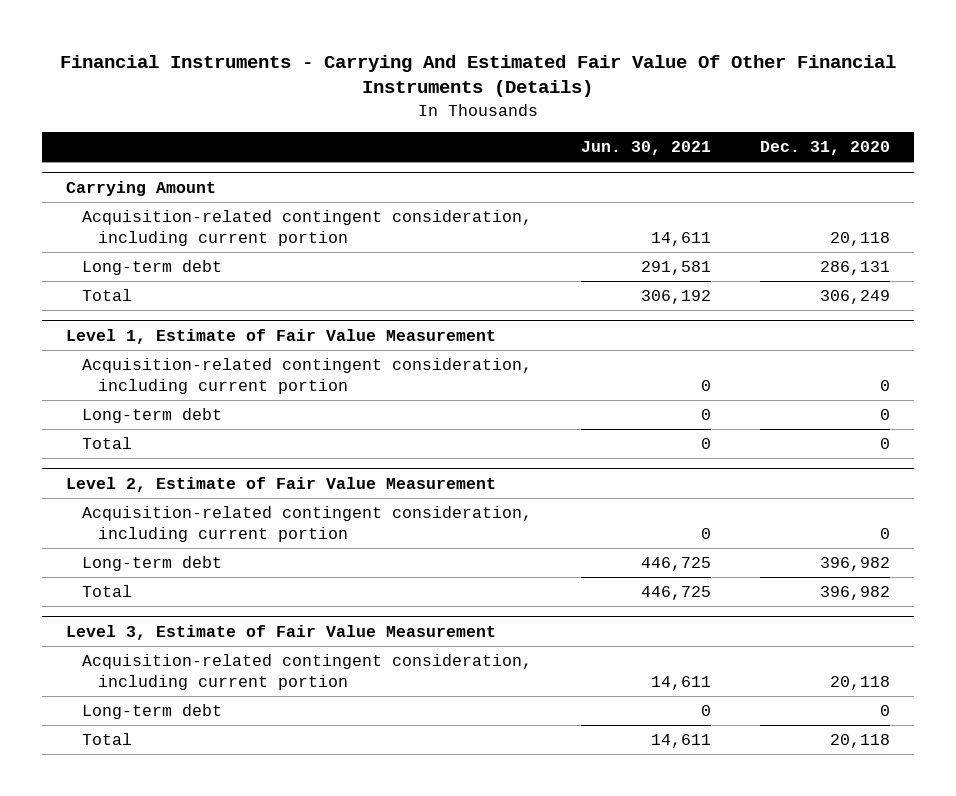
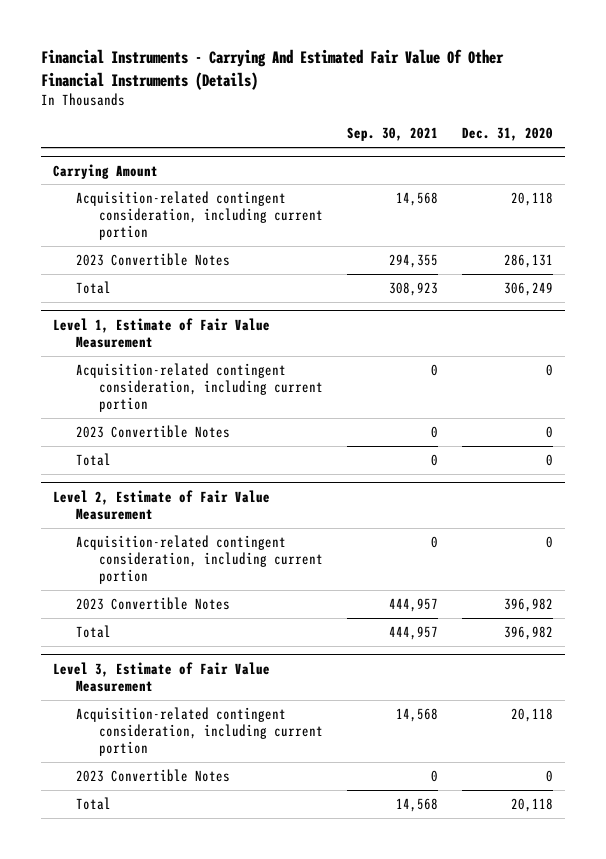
[580,141,711,156] Jun. 30, 2021 -> none
none -> [346,127,438,142] Sep. 30, 2021
[82,259,223,275] Long-term debt -> [75,252,230,266] 2023 Convertible Notes
[82,407,223,423] Long-term debt -> [75,424,230,438] 2023 Convertible Notes
[82,555,223,571] Long-term debt -> [75,596,230,610] 2023 Convertible Notes
[82,703,223,719] Long-term debt -> [75,768,230,782] 2023 Convertible Notes

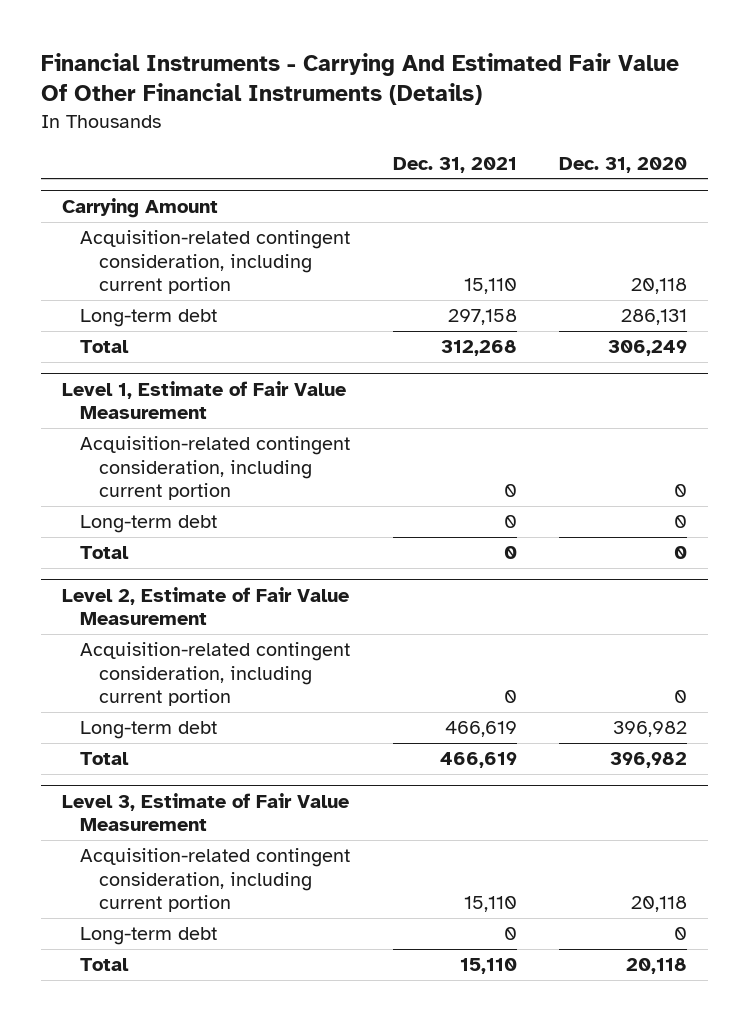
[346,127,438,142] Sep. 30, 2021 -> none
none -> [392,156,517,173] Dec. 31, 2021
[75,252,230,266] 2023 Convertible Notes -> [80,309,218,328] Long-term debt
[75,424,230,438] 2023 Convertible Notes -> [80,515,218,534] Long-term debt
[75,596,230,610] 2023 Convertible Notes -> [80,721,218,740] Long-term debt
[75,768,230,782] 2023 Convertible Notes -> [80,927,218,946] Long-term debt

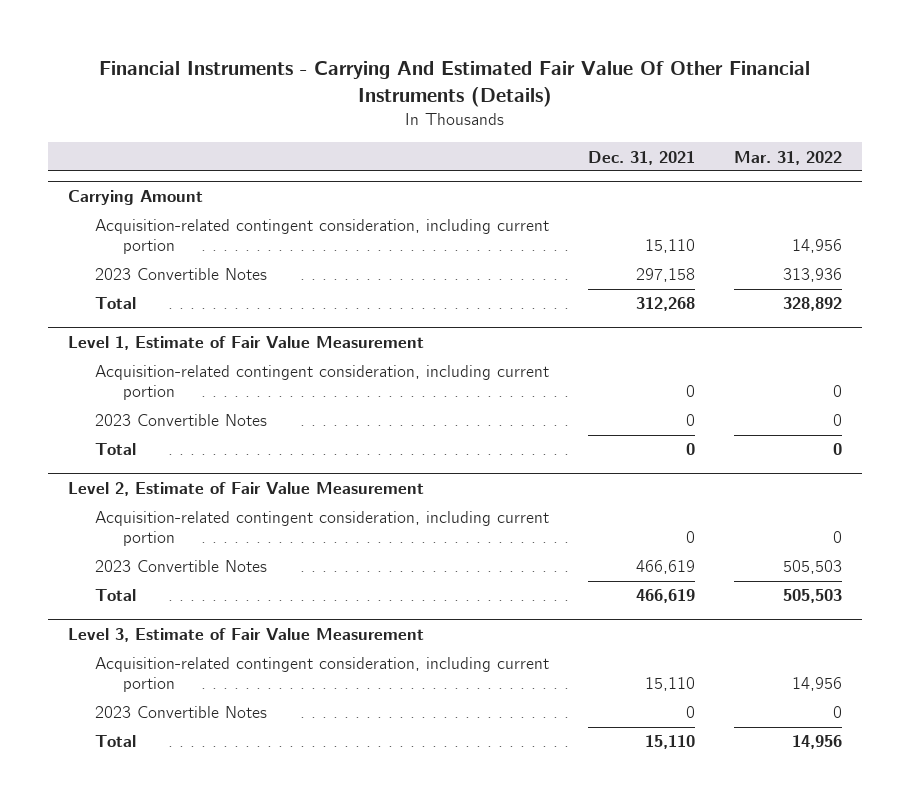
[559,156,688,173] Dec. 31, 2020 -> none
none -> [734,150,843,165] Mar. 31, 2022
[80,309,218,328] Long-term debt -> [95,268,268,281] 2023 Convertible Notes
[80,515,218,534] Long-term debt -> [95,414,268,427] 2023 Convertible Notes
[80,721,218,740] Long-term debt -> [95,560,268,573] 2023 Convertible Notes
[80,927,218,946] Long-term debt -> [95,706,268,719] 2023 Convertible Notes

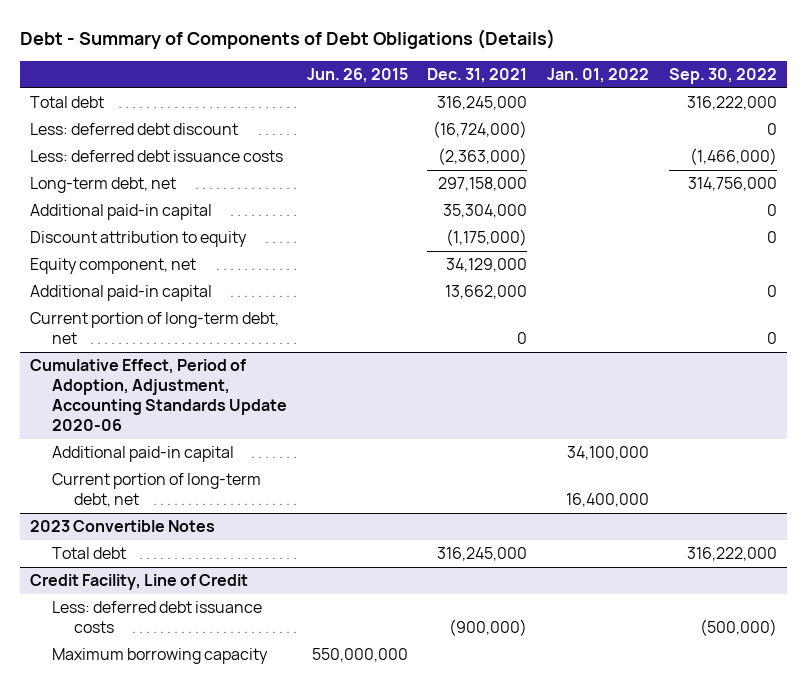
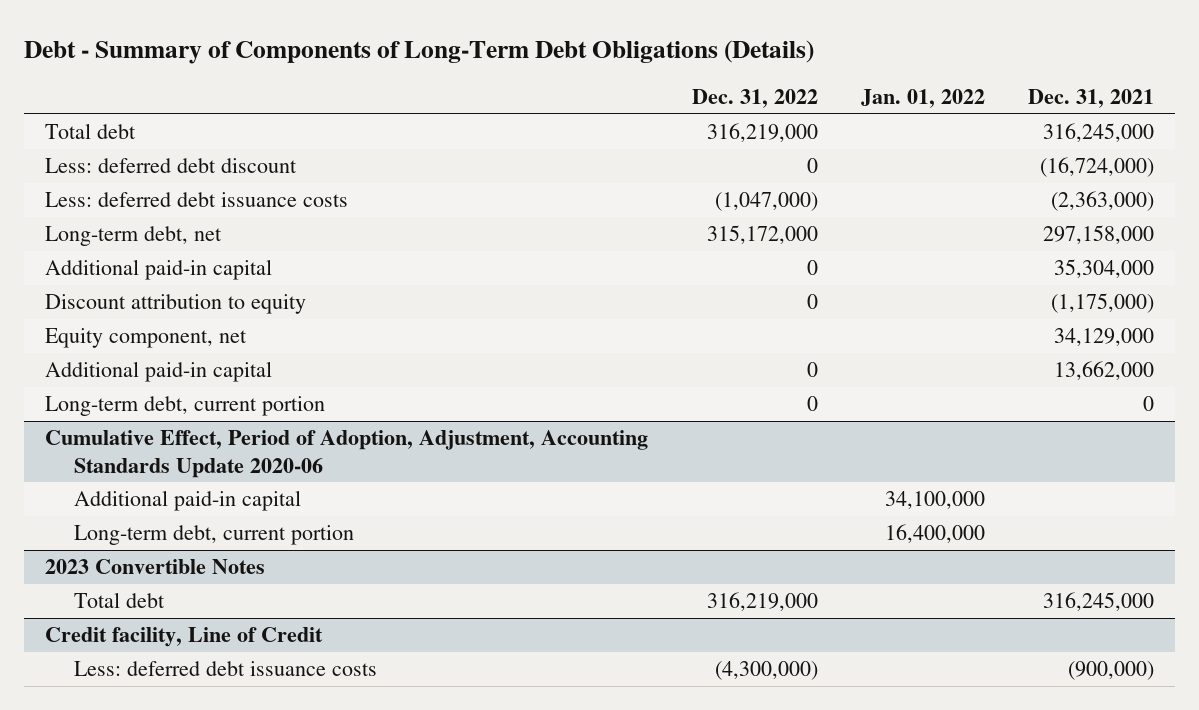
[20,28,556,49] Debt - Summary of Components of Debt Obligations (Details) -> [23,40,814,65] Debt - Summary of Components of Long-Term Debt Obligations (Details)
[306,68,408,84] Jun. 26, 2015 -> none
[668,68,777,85] Sep. 30, 2022 -> none
none -> [691,89,818,109] Dec. 31, 2022
[30,312,280,345] Current portion of long-term debt, net -> [45,396,326,417] Long-term debt, current portion
[51,473,261,508] Current portion of long-term debt, net -> [74,525,355,546] Long-term debt, current portion
[30,574,249,591] Credit Facility, Line of Credit -> [45,627,324,648] Credit facility, Line of Credit
[51,648,268,665] Maximum borrowing capacity -> none

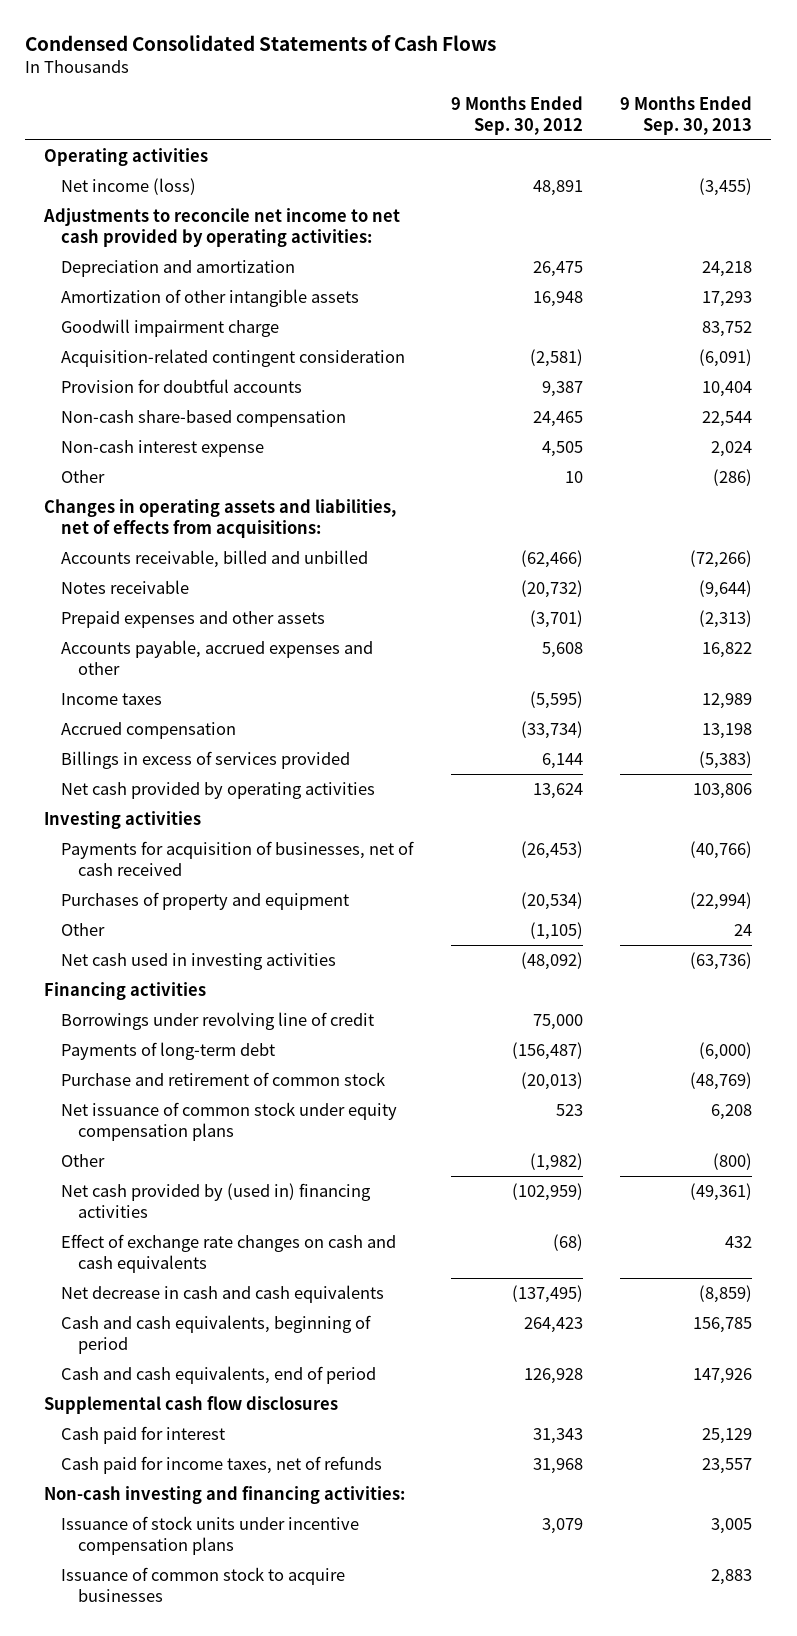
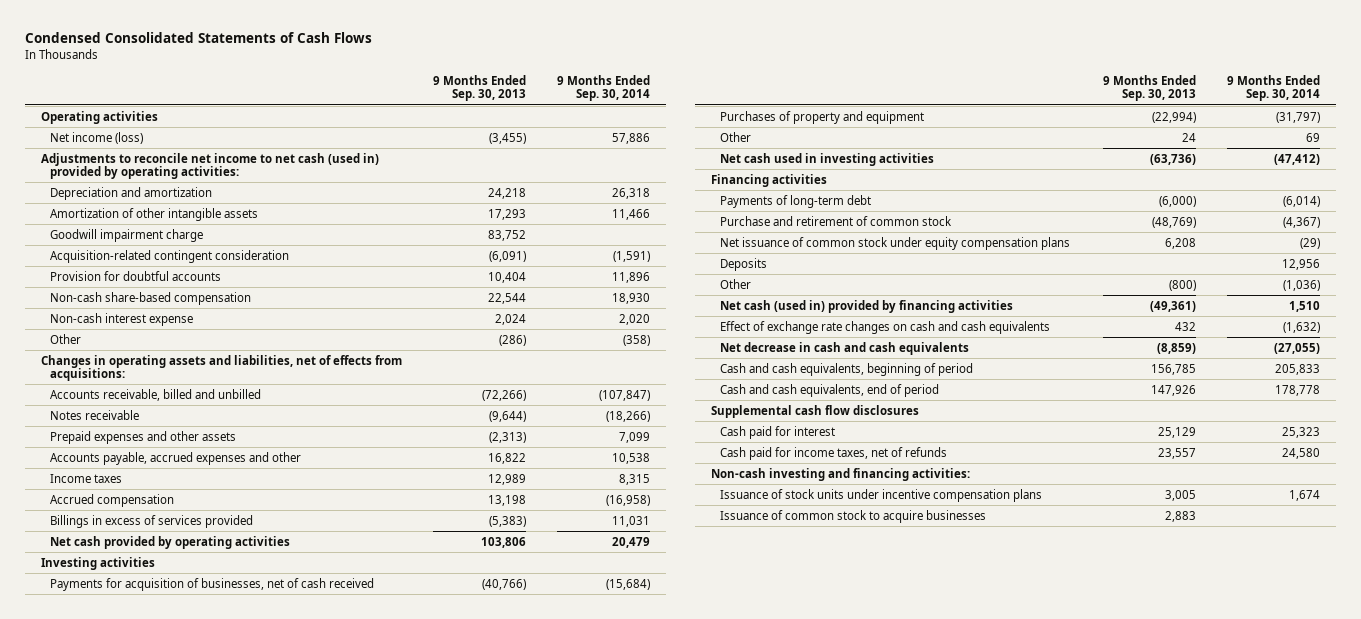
[450,95,583,135] 9 Months Ended Sep. 30, 2012 -> none
none -> [557,74,651,102] 9 Months Ended Sep. 30, 2014
[43,207,401,247] Adjustments to reconcile net income to net cash provided by operating activities: -> [40,152,379,180] Adjustments to reconcile net income to net cash (used in) provided by operating activities:
[60,1011,374,1030] Borrowings under revolving line of credit -> none
none -> [719,257,767,271] Deposits
[60,1182,371,1218] Net cash provided by (used in) financing activities -> [719,299,1013,313] Net cash (used in) provided by financing activities

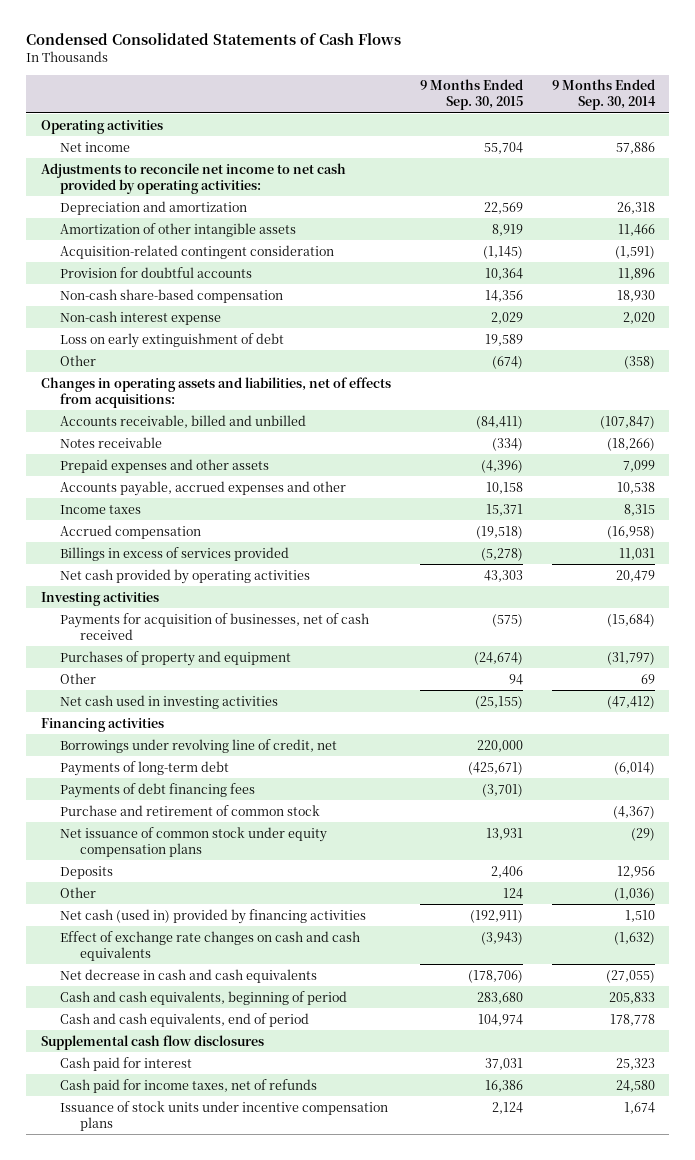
[432,74,526,102] 9 Months Ended Sep. 30, 2013 -> none
none -> [419,79,523,111] 9 Months Ended Sep. 30, 2015
[50,131,144,144] Net income (loss) -> [60,141,131,152] Net income
[40,152,379,180] Adjustments to reconcile net income to net cash (used in) provided by operating activities: -> [40,162,346,194] Adjustments to reconcile net income to net cash provided by operating activities:
[50,228,204,242] Goodwill impairment charge -> none
none -> [60,332,285,348] Loss on early extinguishment of debt
none -> [60,738,338,753] Borrowings under revolving line of credit, net
none -> [60,782,256,798] Payments of debt financing fees
[710,467,970,481] Non-cash investing and financing activities: -> none
[719,509,986,523] Issuance of common stock to acquire businesses -> none

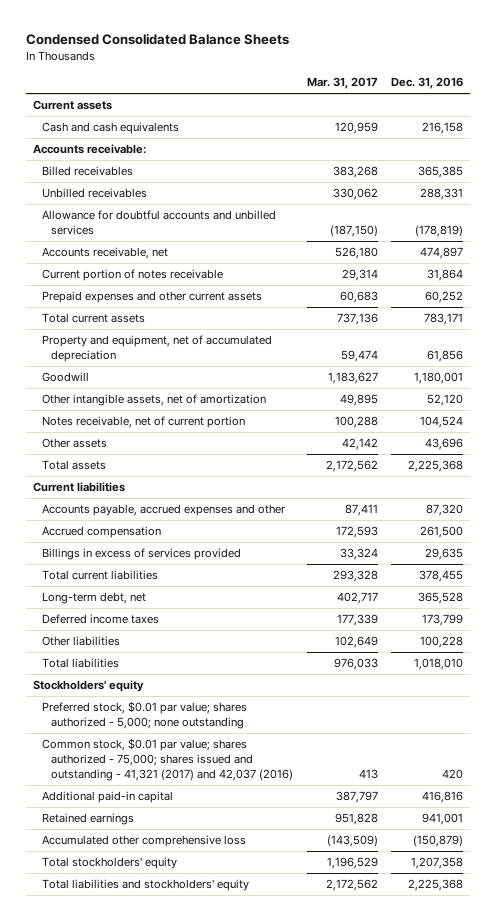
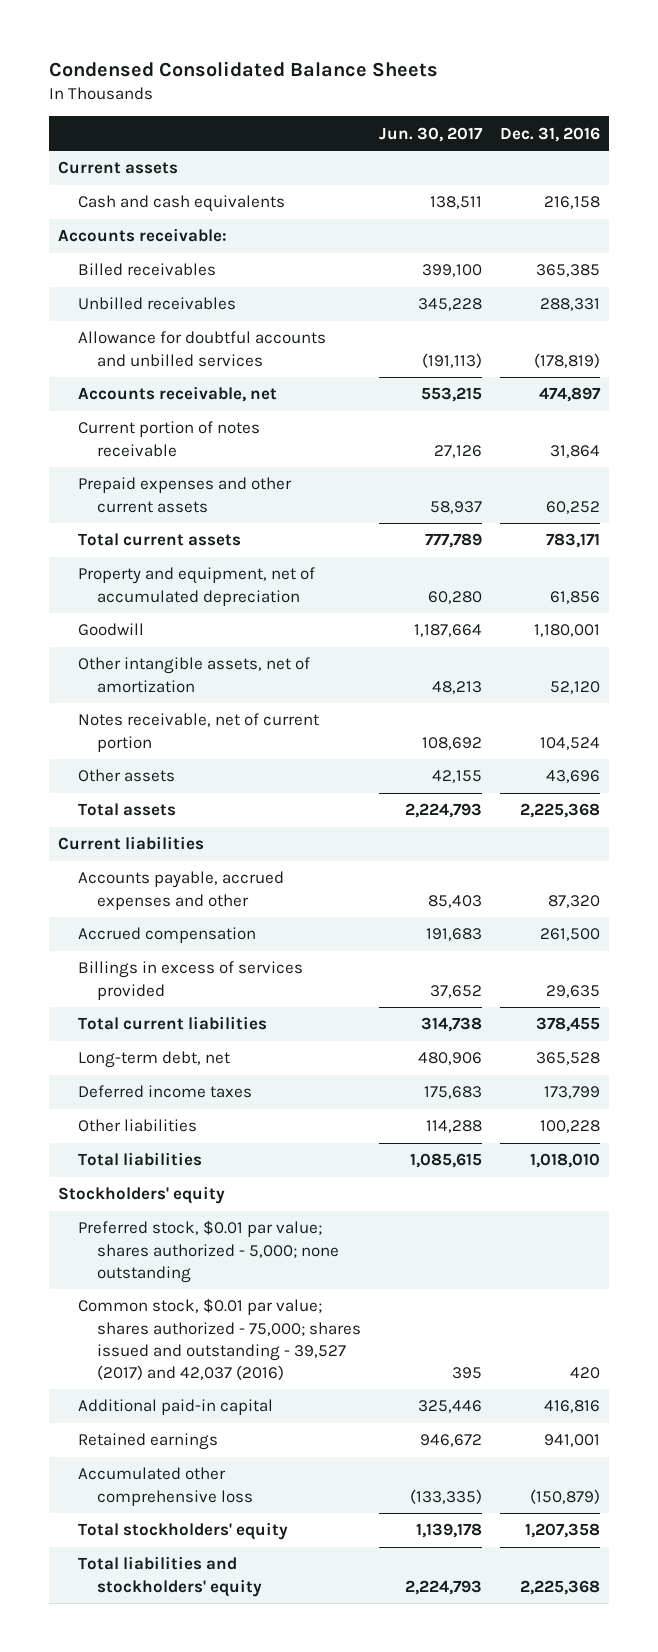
[306,77,378,90] Mar. 31, 2017 -> none
none -> [379,126,484,142] Jun. 30, 2017
[42,738,294,781] Common stock, $0.01 par value; shares authorized - 75,000; shares issued and outstanding - 41,321 (2017) and 42,037 (2016) -> [77,1298,362,1380] Common stock, $0.01 par value; shares authorized - 75,000; shares issued and outstanding - 39,527 (2017) and 42,037 (2016)

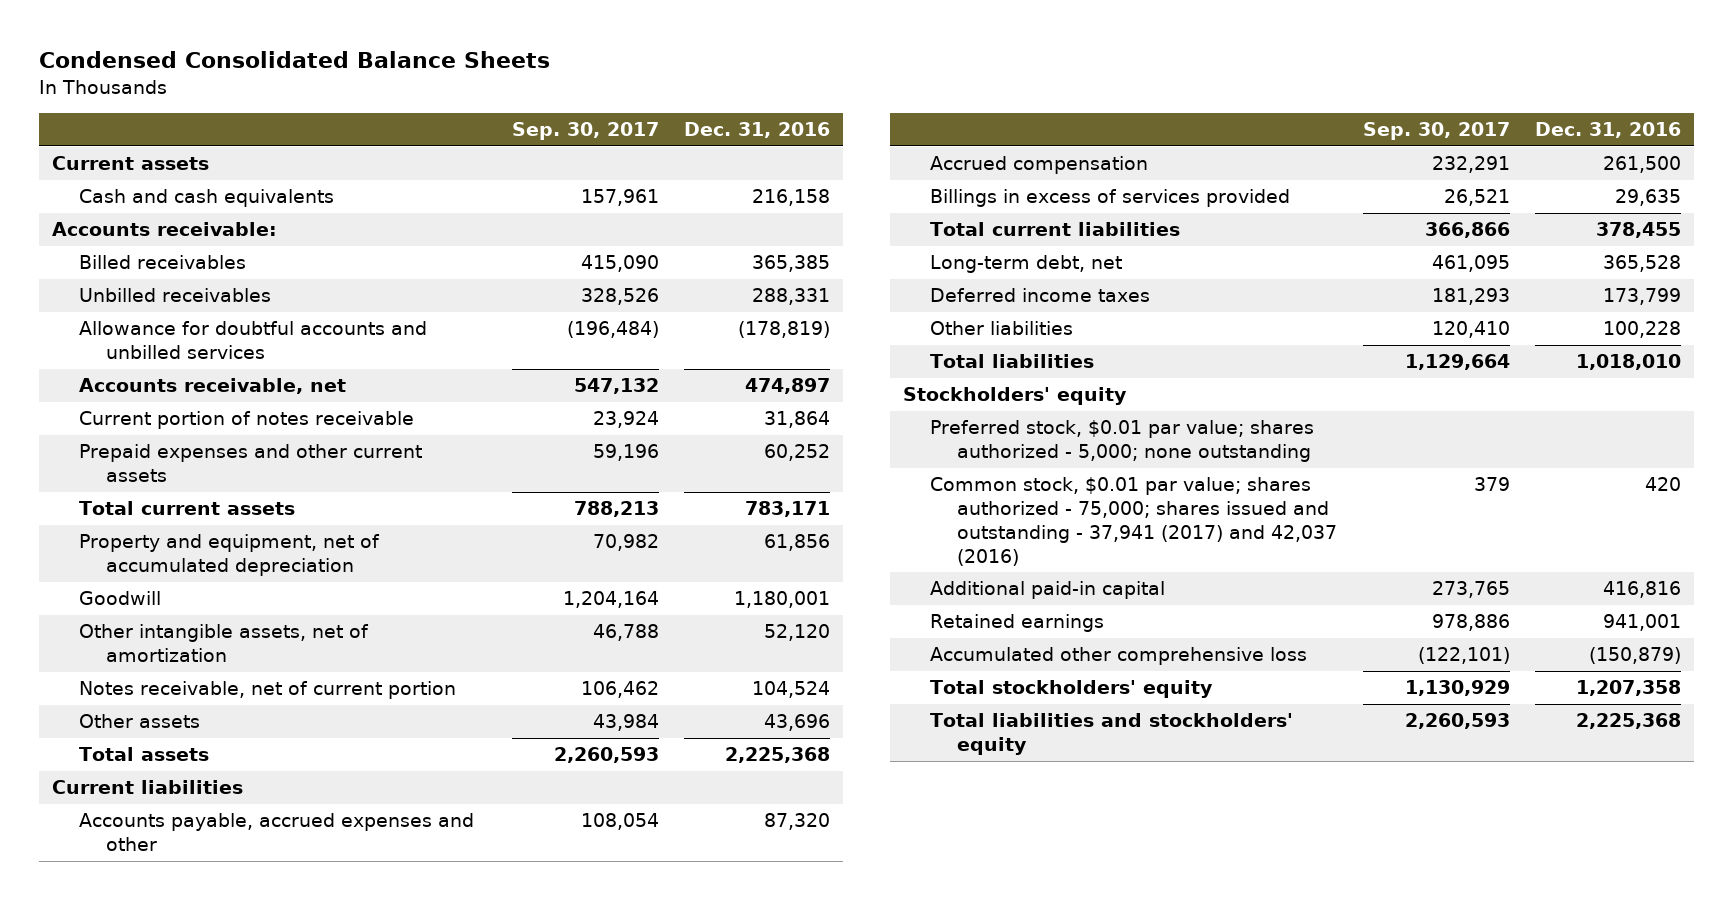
[379,126,484,142] Jun. 30, 2017 -> none
none -> [511,121,659,140] Sep. 30, 2017
[77,1298,362,1380] Common stock, $0.01 par value; shares authorized - 75,000; shares issued and outstanding - 39,527 (2017) and 42,037 (2016) -> [929,477,1338,566] Common stock, $0.01 par value; shares authorized - 75,000; shares issued and outstanding - 37,941 (2017) and 42,037 (2016)

